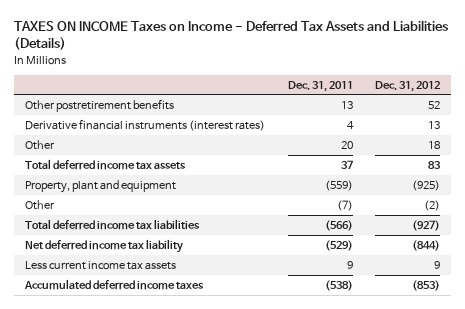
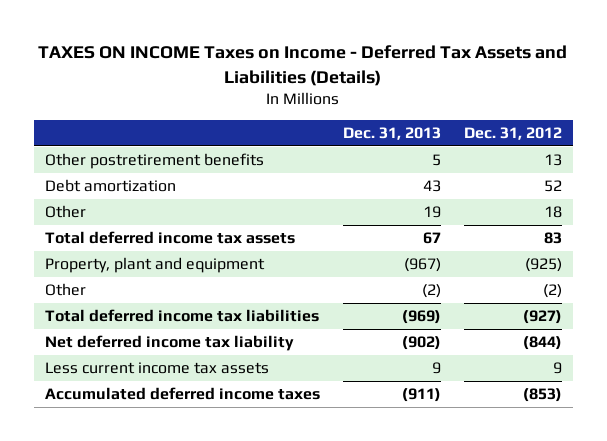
[287,80,353,92] Dec. 31, 2011 -> none
none -> [342,126,441,140] Dec. 31, 2013
[24,118,265,131] Derivative financial instruments (interest rates) -> none
[428,100,441,109] 52 -> [543,154,562,167] 13
none -> [45,179,177,193] Debt amortization

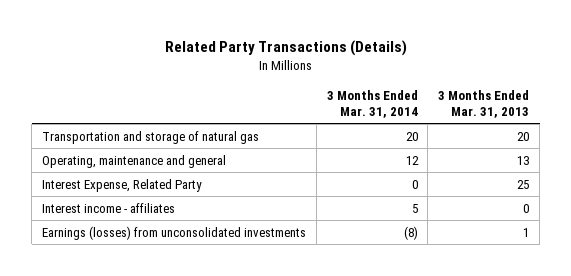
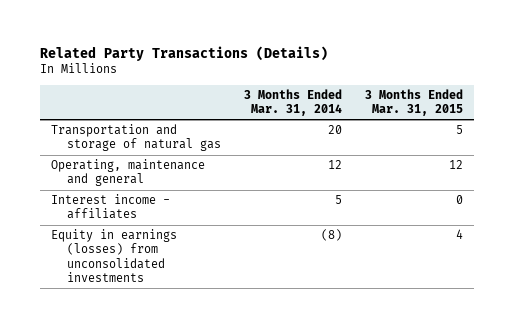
[438,89,530,119] 3 Months Ended Mar. 31, 2013 -> none
none -> [364,88,463,117] 3 Months Ended Mar. 31, 2015
[42,178,203,192] Interest Expense, Related Party -> none
[42,225,307,240] Earnings (losses) from unconsolidated investments -> [51,229,178,282] Equity in earnings (losses) from unconsolidated investments

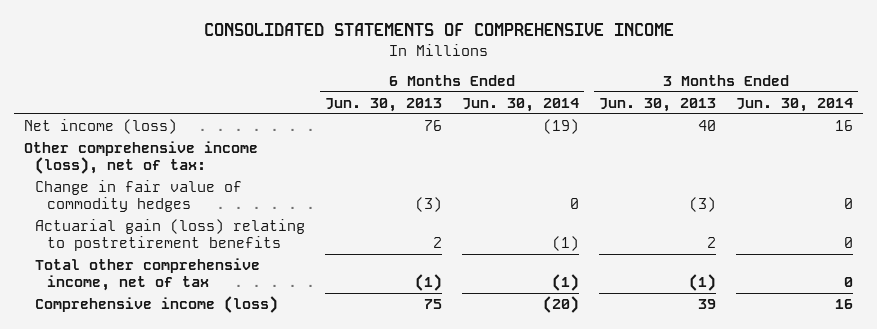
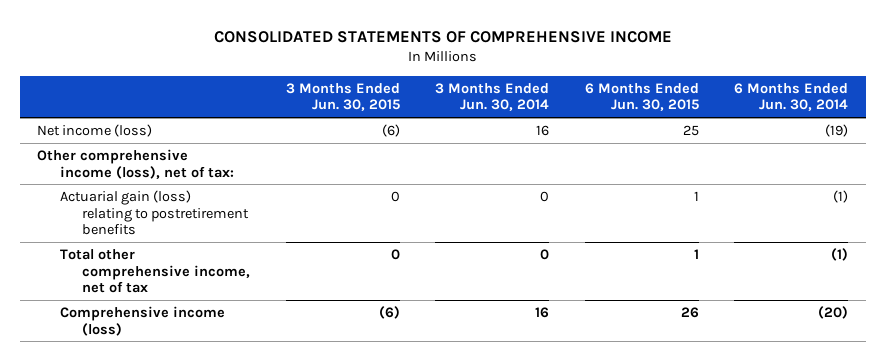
[325,97,443,112] Jun. 30, 2013 -> none
[599,97,717,112] Jun. 30, 2013 -> none
none -> [285,82,400,112] 3 Months Ended Jun. 30, 2015
none -> [584,82,699,112] 6 Months Ended Jun. 30, 2015
[35,179,243,212] Change in fair value of commodity hedges -> none

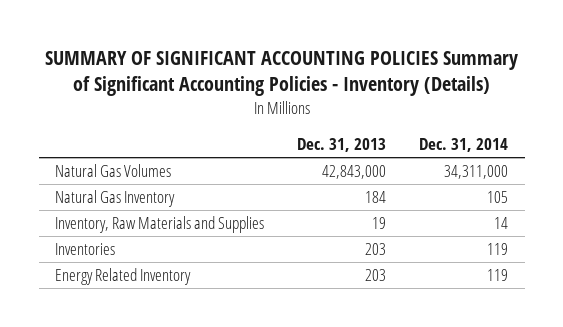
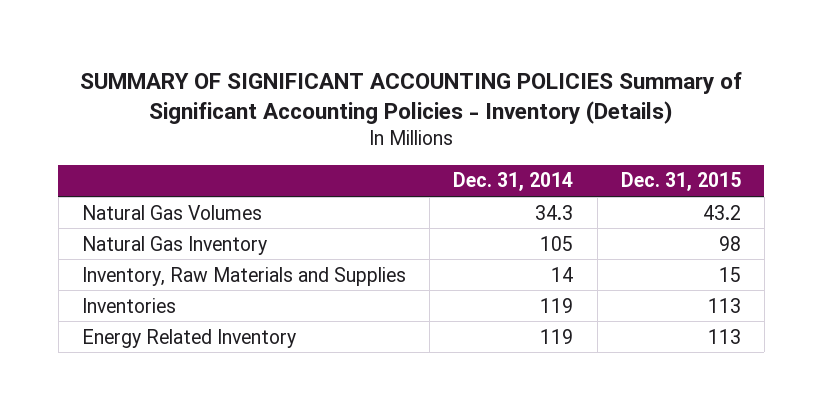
[297,138,387,153] Dec. 31, 2013 -> none
none -> [620,172,741,192] Dec. 31, 2015
[444,165,509,180] 34,311,000 -> [535,204,574,220] 34.3

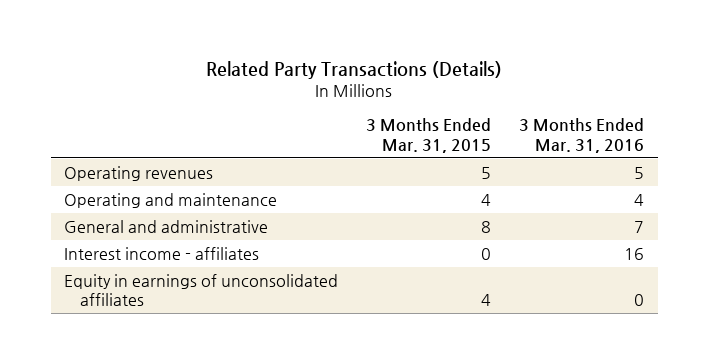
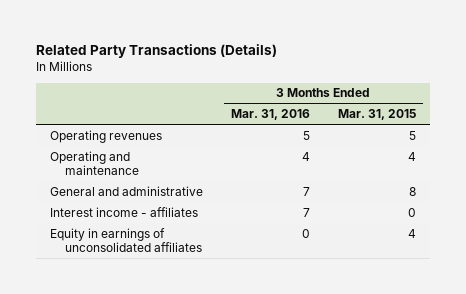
[624,247,645,260] 16 -> [303,207,311,217] 7

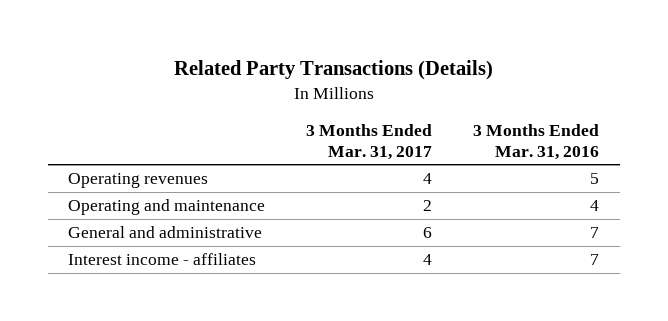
[337,109,416,121] Mar. 31, 2015 -> none
none -> [306,124,433,160] 3 Months Ended Mar. 31, 2017
[50,227,203,253] Equity in earnings of unconsolidated affiliates -> none

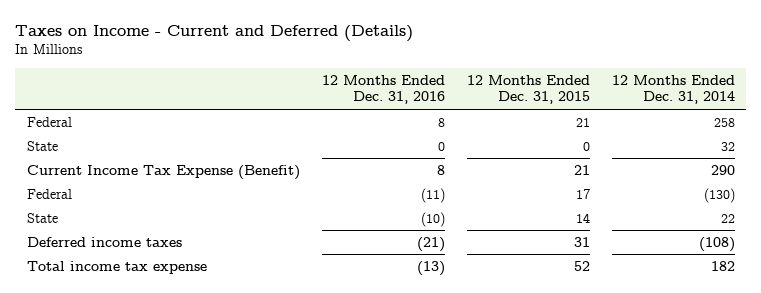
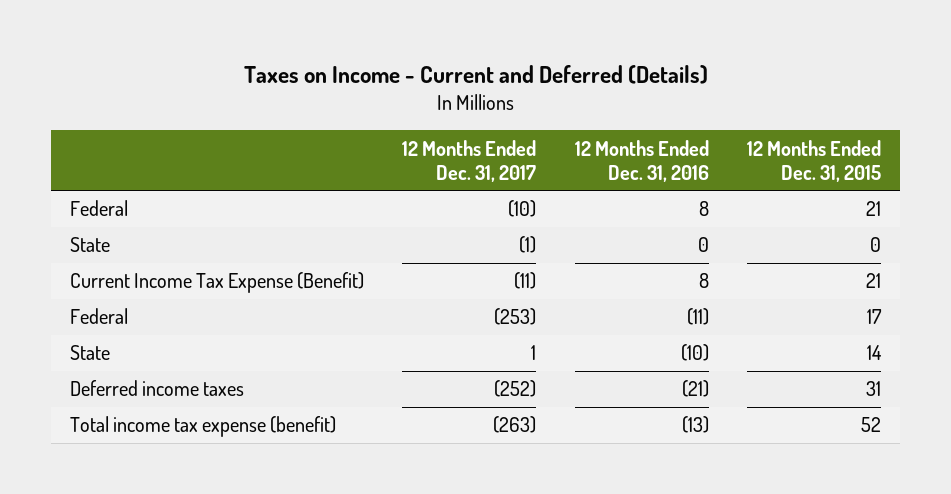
[611,74,735,105] 12 Months Ended Dec. 31, 2014 -> none
none -> [402,139,537,182] 12 Months Ended Dec. 31, 2017
[26,260,207,274] Total income tax expense -> [70,416,337,438] Total income tax expense (benefit)

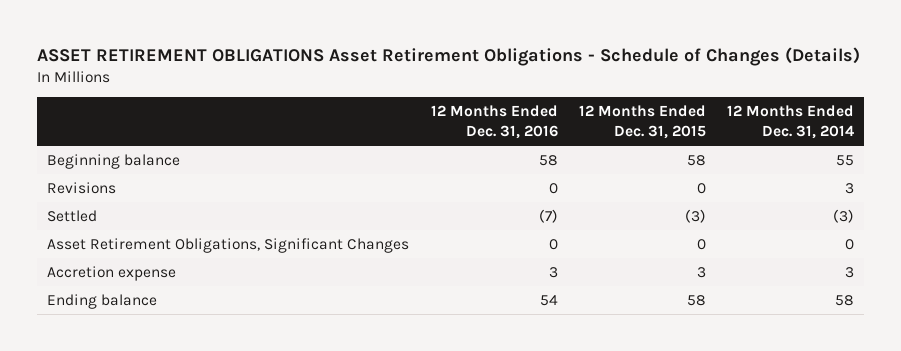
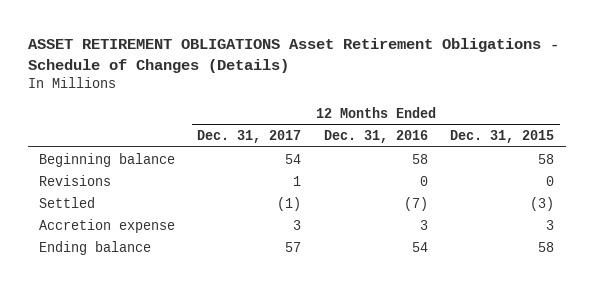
[726,105,854,139] 12 Months Ended Dec. 31, 2014 -> none
none -> [197,130,302,144] Dec. 31, 2017
[47,238,410,254] Asset Retirement Obligations, Significant Changes -> none

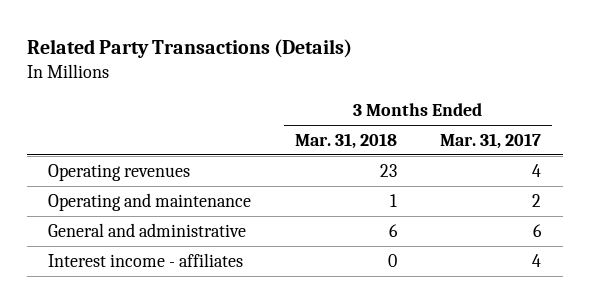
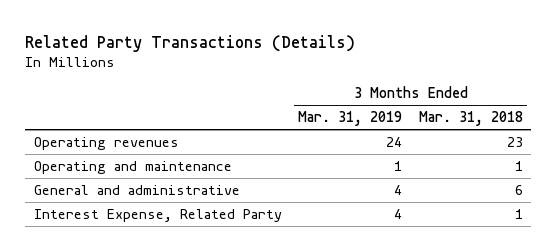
[439,132,541,149] Mar. 31, 2017 -> none
none -> [298,111,403,127] Mar. 31, 2019
[48,252,244,267] Interest income - affiliates -> none
none -> [33,208,282,222] Interest Expense, Related Party

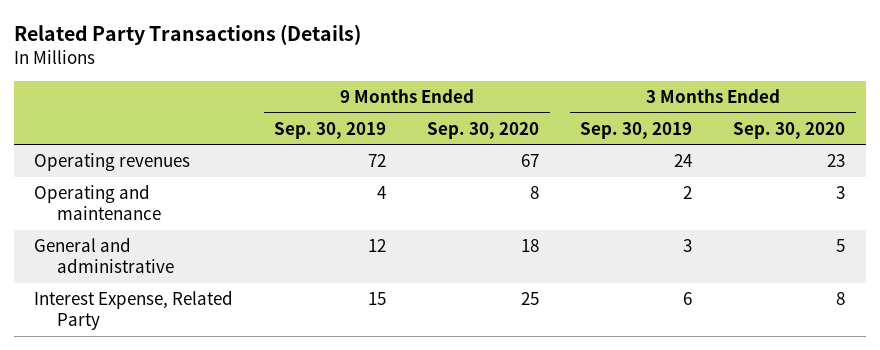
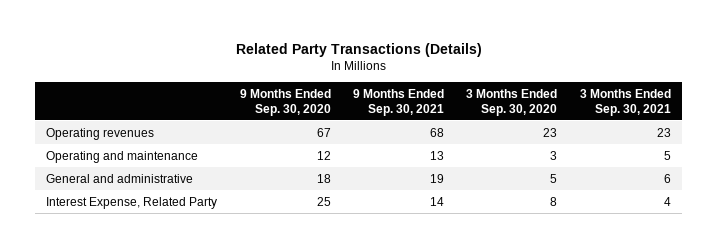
[274,121,387,139] Sep. 30, 2019 -> none
[580,121,693,139] Sep. 30, 2019 -> none
none -> [353,88,445,116] 9 Months Ended Sep. 30, 2021
none -> [579,88,671,116] 3 Months Ended Sep. 30, 2021
[530,186,540,200] 8 -> [316,150,331,160] 12

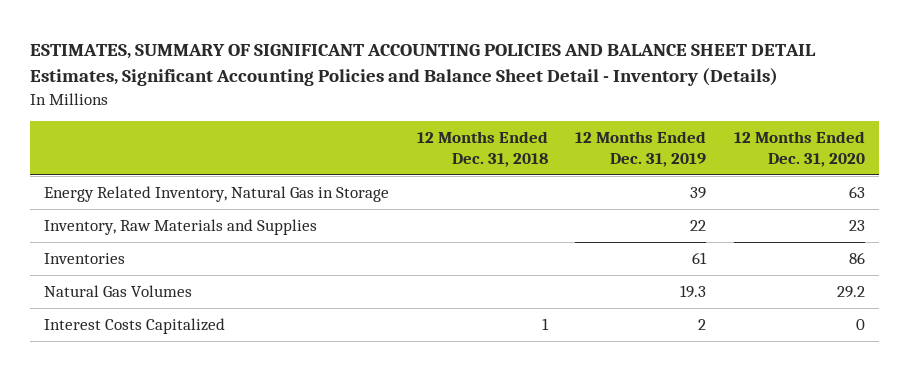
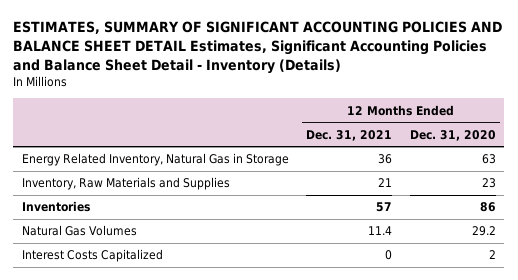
[416,131,548,168] 12 Months Ended Dec. 31, 2018 -> none
[575,131,707,168] 12 Months Ended Dec. 31, 2019 -> none
none -> [306,129,393,141] Dec. 31, 2021
[855,318,865,330] 0 -> [488,250,496,260] 2

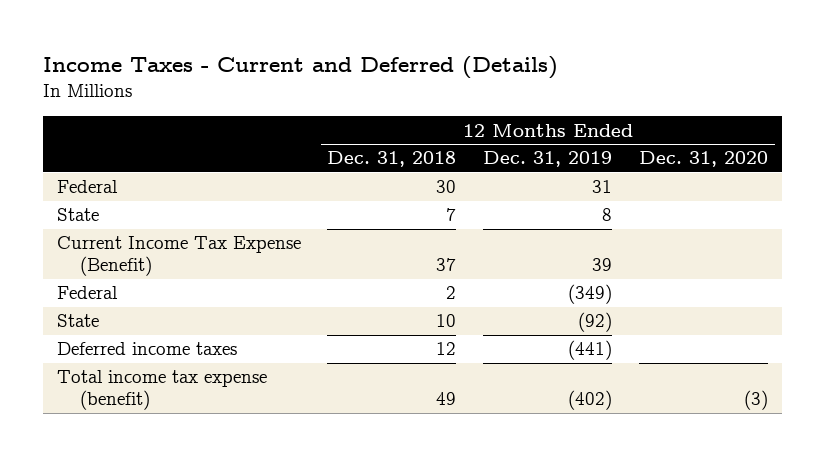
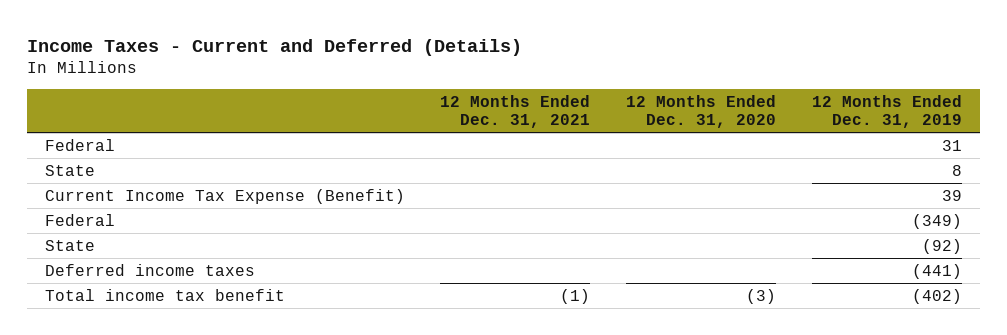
[327,151,457,168] Dec. 31, 2018 -> none
none -> [440,94,591,129] 12 Months Ended Dec. 31, 2021
[56,370,267,411] Total income tax expense (benefit) -> [44,288,285,301] Total income tax benefit

